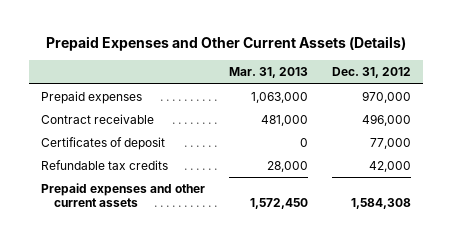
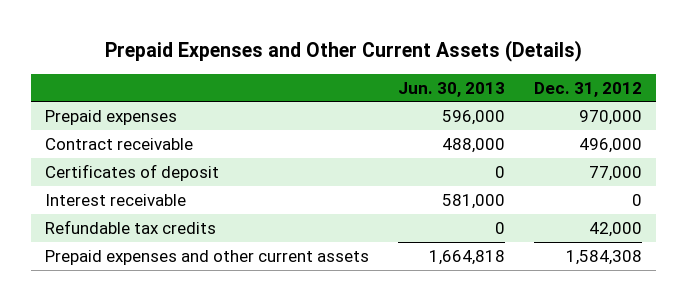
[229,67,309,79] Mar. 31, 2013 -> none
none -> [398,81,506,97] Jun. 30, 2013
none -> [45,193,187,206] Interest receivable

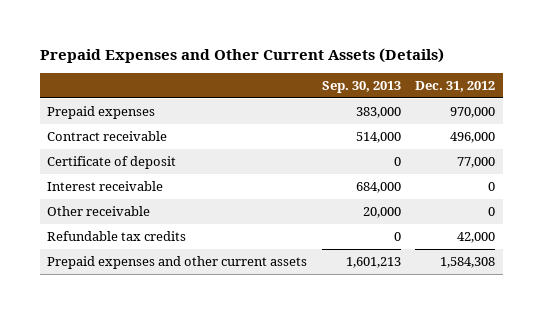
[398,81,506,97] Jun. 30, 2013 -> none
none -> [321,81,401,94] Sep. 30, 2013
[45,163,220,181] Certificates of deposit -> [47,155,177,169] Certificate of deposit
none -> [47,205,151,216] Other receivable

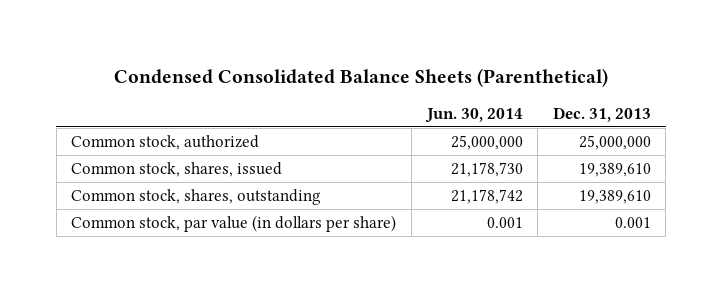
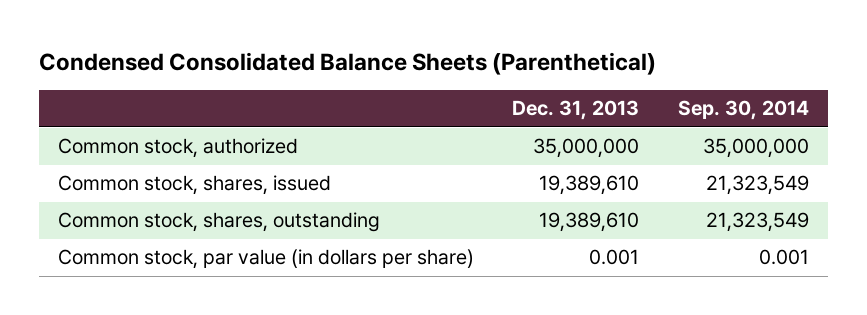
[424,107,523,123] Jun. 30, 2014 -> none
none -> [678,100,810,121] Sep. 30, 2014
[578,135,651,151] 25,000,000 -> [533,138,640,159] 35,000,000

